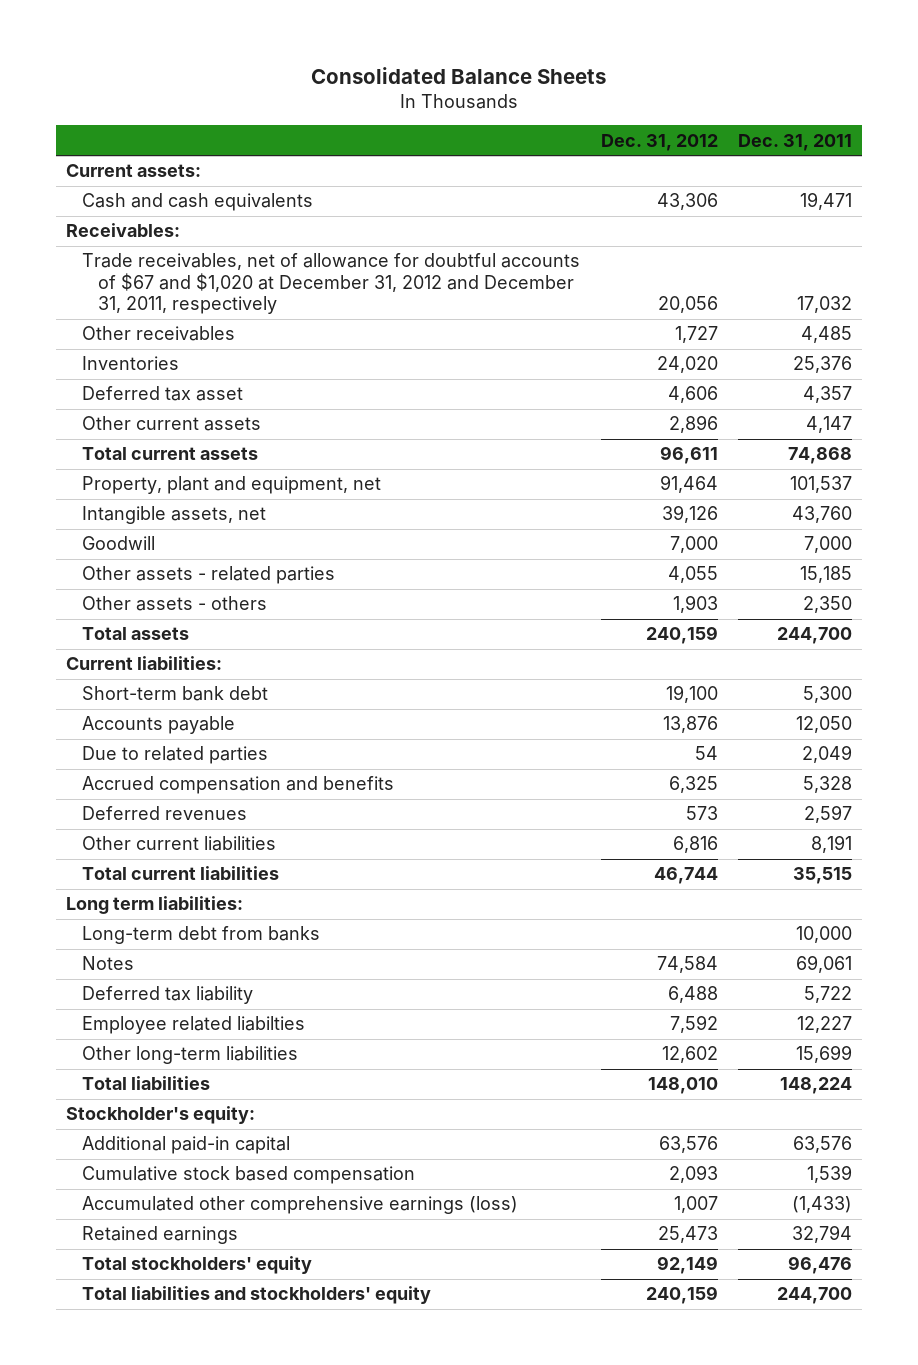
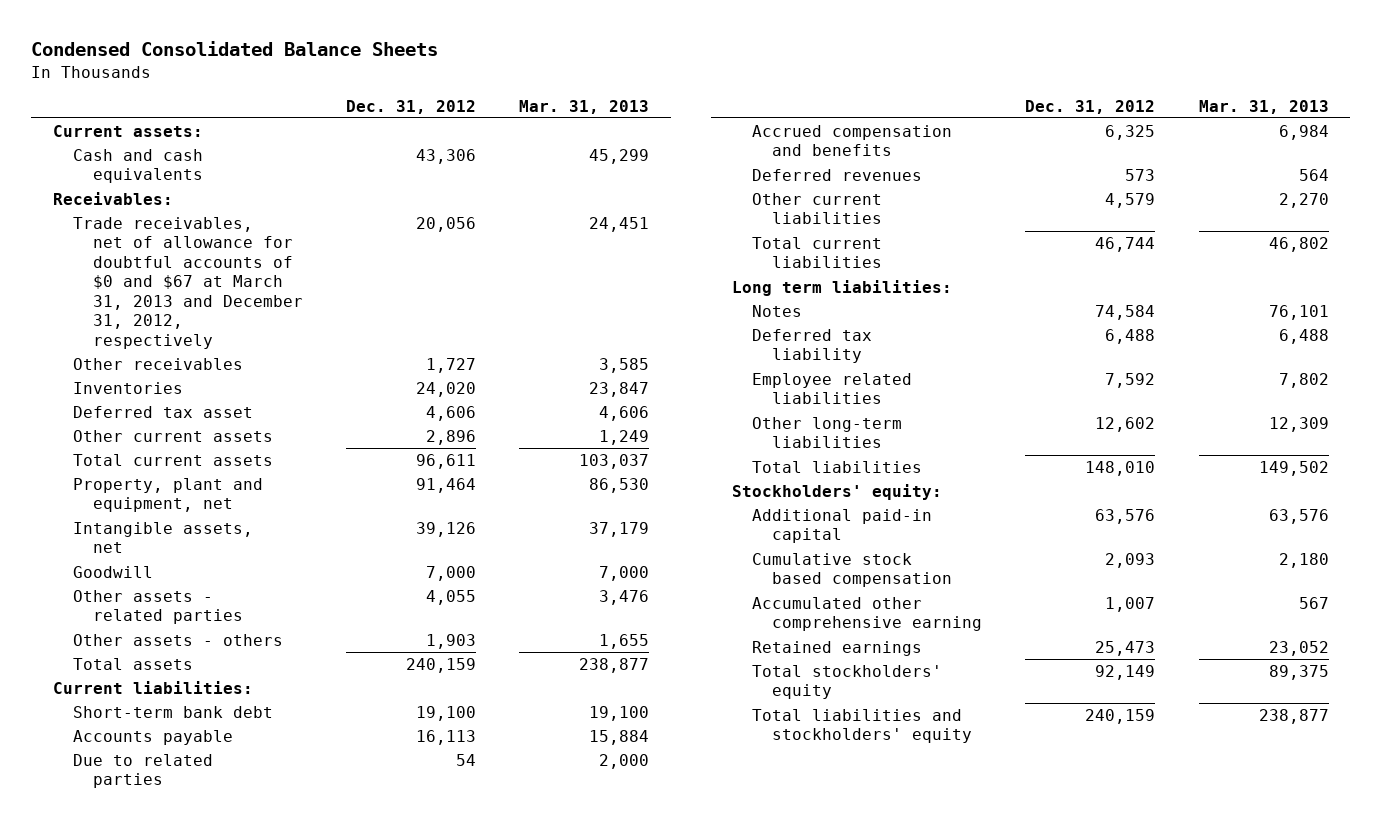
[311,66,607,84] Consolidated Balance Sheets -> [31,41,439,57] Condensed Consolidated Balance Sheets
[738,133,853,151] Dec. 31, 2011 -> none
none -> [519,99,650,114] Mar. 31, 2013
[82,253,581,315] Trade receivables, net of allowance for doubtful accounts of $67 and $1,020 at December 31, 2012 and December 31, 2011, respectively -> [72,216,303,349] Trade receivables, net of allowance for doubtful accounts of $0 and $67 at March 31, 2013 and December 31, 2012, respectively
[662,716,718,734] 13,876 -> [415,729,476,745] 16,113
[672,836,718,854] 6,816 -> [1105,192,1156,208] 4,579
[82,926,321,945] Long-term debt from banks -> none
[82,1016,306,1035] Employee related liabilties -> [752,372,913,405] Employee related liabilities
[66,1106,256,1125] Stockholder's equity: -> [732,483,943,500] Stockholders' equity:
[82,1196,519,1215] Accumulated other comprehensive earnings (loss) -> [752,596,983,632] Accumulated other comprehensive earning

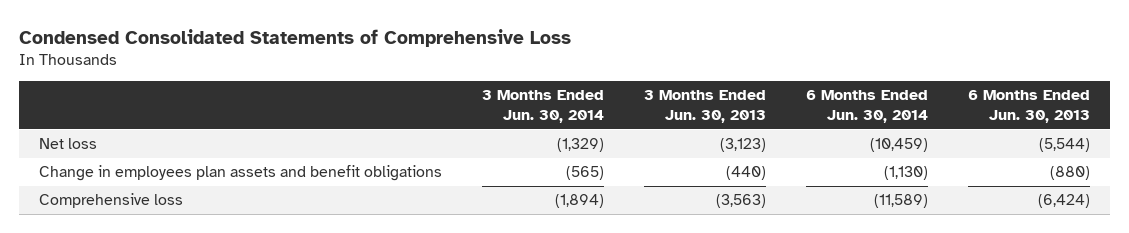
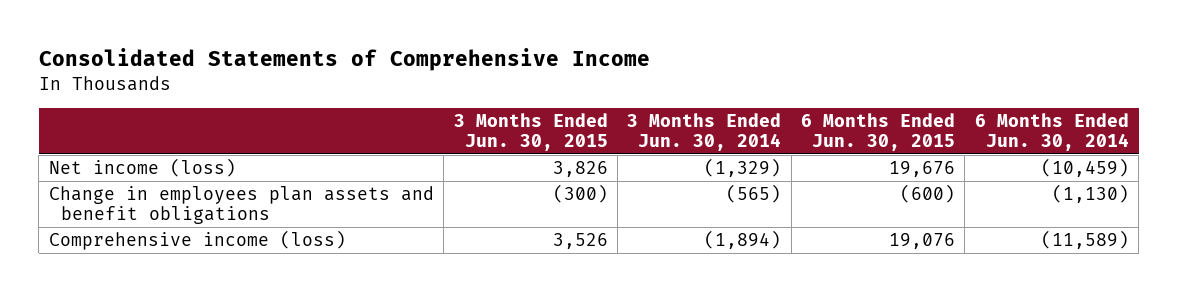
[18,28,571,47] Condensed Consolidated Statements of Comprehensive Loss -> [38,48,650,72] Consolidated Statements of Comprehensive Income
[643,90,766,124] 3 Months Ended Jun. 30, 2013 -> none
[967,90,1090,124] 6 Months Ended Jun. 30, 2013 -> none
none -> [453,112,608,151] 3 Months Ended Jun. 30, 2015
none -> [801,112,956,151] 6 Months Ended Jun. 30, 2015
[38,138,97,150] Net loss -> [48,158,236,178] Net income (loss)
[38,193,183,209] Comprehensive loss -> [48,230,346,251] Comprehensive income (loss)

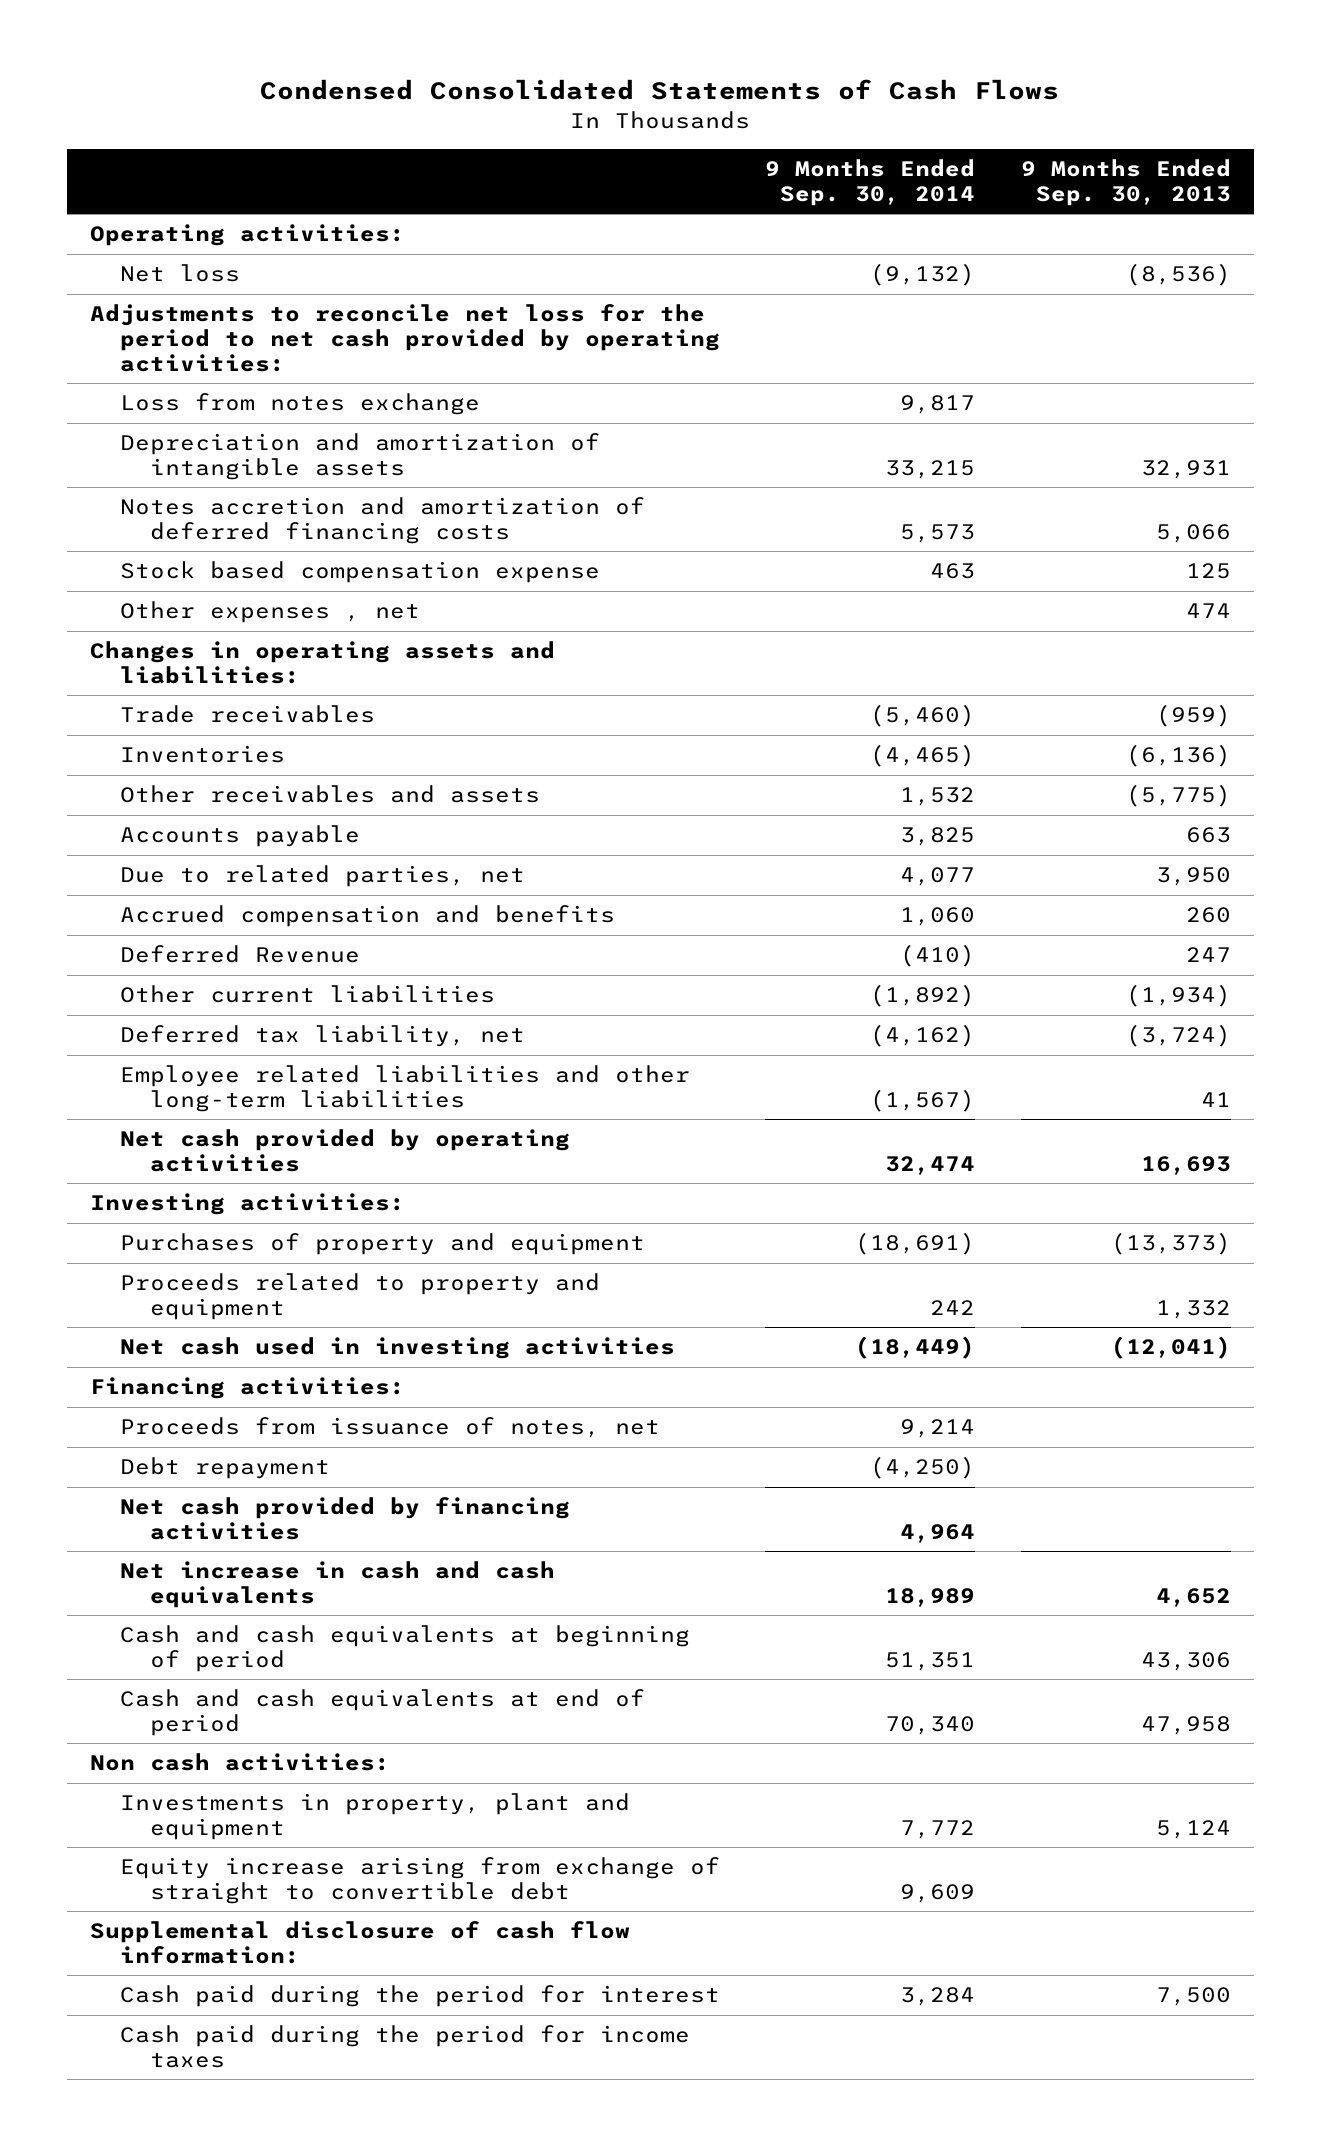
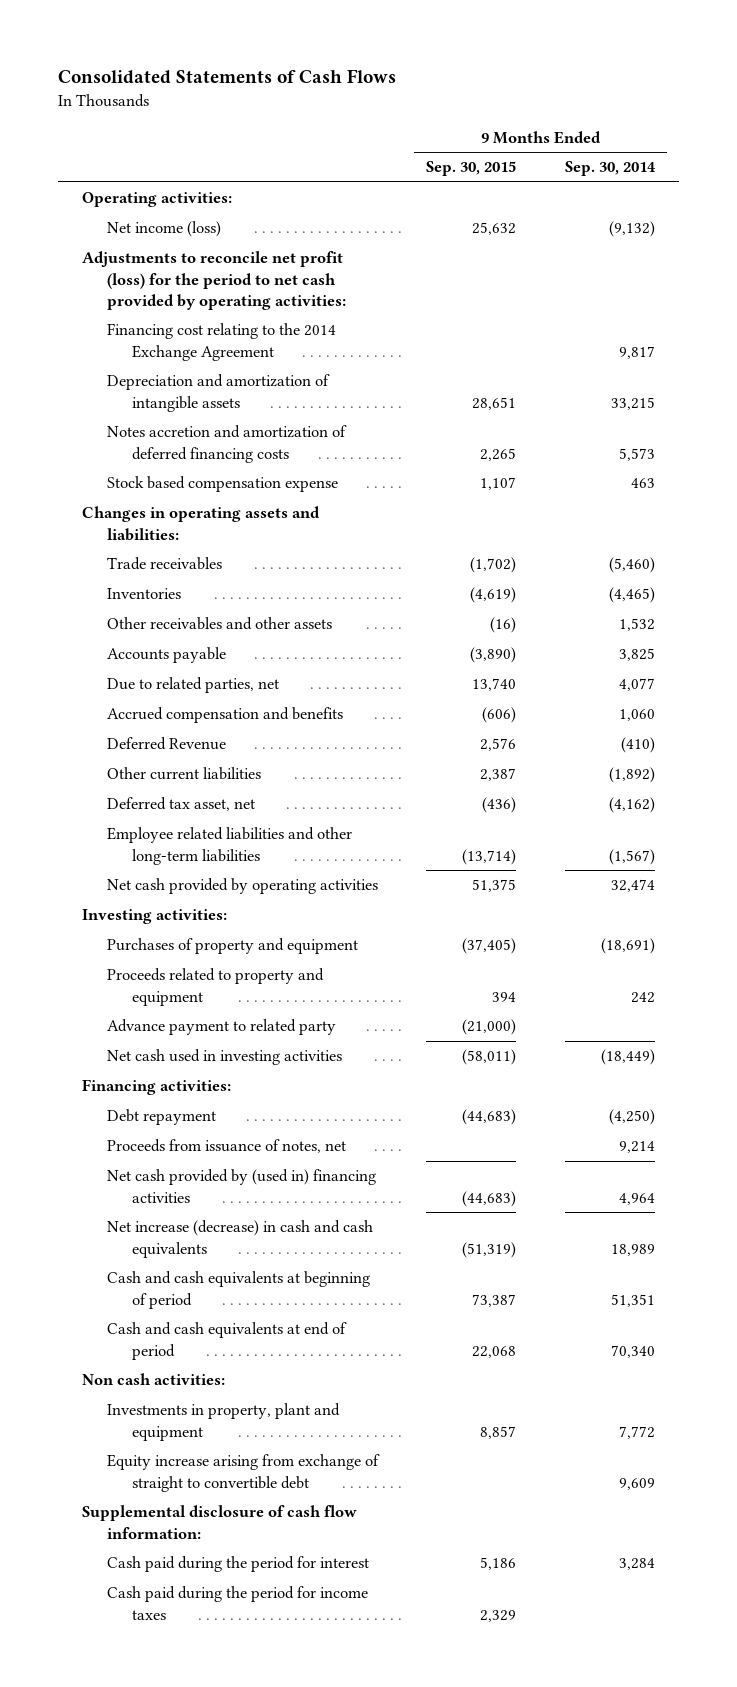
[260,79,1060,101] Condensed Consolidated Statements of Cash Flows -> [57,69,396,85] Consolidated Statements of Cash Flows
[1020,158,1231,206] 9 Months Ended Sep. 30, 2013 -> none
none -> [426,161,517,177] Sep. 30, 2015
[119,264,240,283] Net loss -> [106,221,221,238] Net income (loss)
[89,304,720,372] Adjustments to reconcile net loss for the period to net cash provided by operating activities: -> [81,251,346,310] Adjustments to reconcile net profit (loss) for the period to net cash provided by operating activities:
[119,393,480,416] Loss from notes exchange -> [106,323,336,361] Financing cost relating to the 2014 Exchange Agreement
[119,601,420,624] Other expenses , net -> none
[119,785,540,804] Other receivables and assets -> [106,617,332,631] Other receivables and other assets
[119,1025,525,1048] Deferred tax liability, net -> [106,797,255,812] Deferred tax asset, net
none -> [106,1019,336,1036] Advance payment to related party
[119,1417,660,1439] Proceeds from issuance of notes, net -> [106,1139,346,1154] Proceeds from issuance of notes, net
[119,1497,570,1540] Net cash provided by financing activities -> [106,1169,376,1203] Net cash provided by (used in) financing activities
[119,1561,555,1608] Net increase in cash and cash equivalents -> [106,1220,373,1258] Net increase (decrease) in cash and cash equivalents

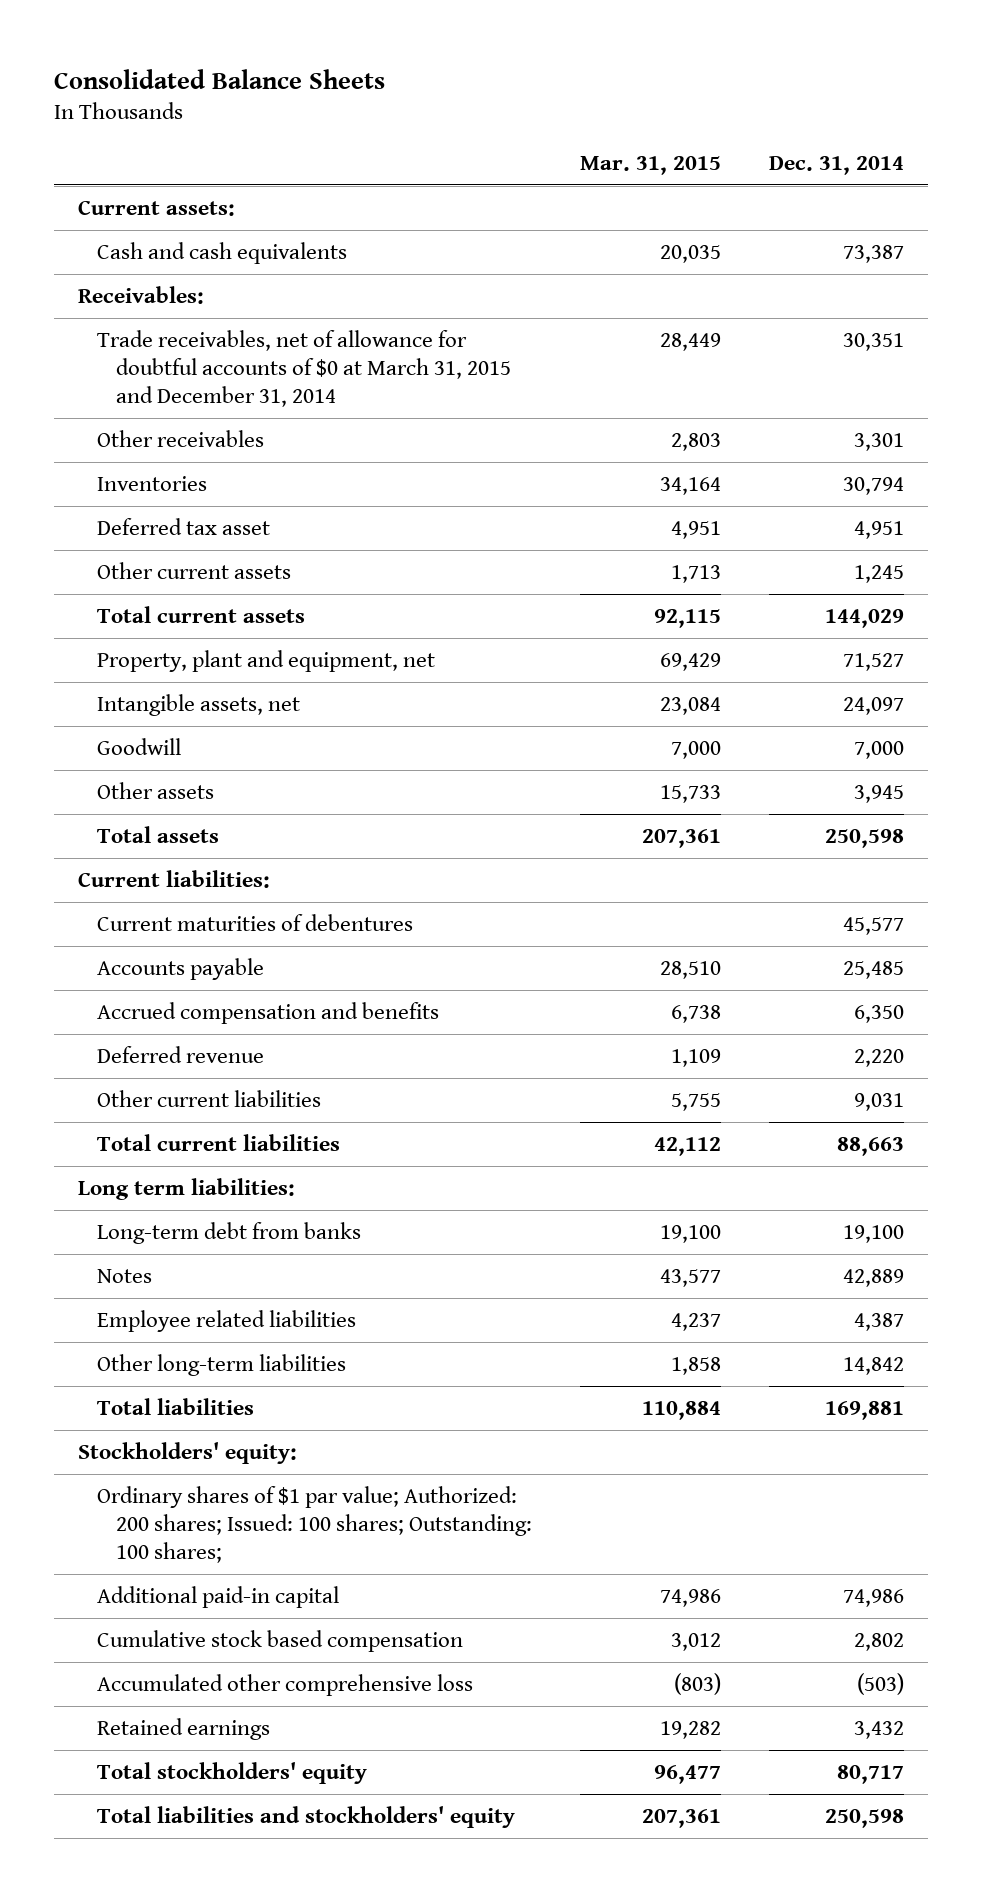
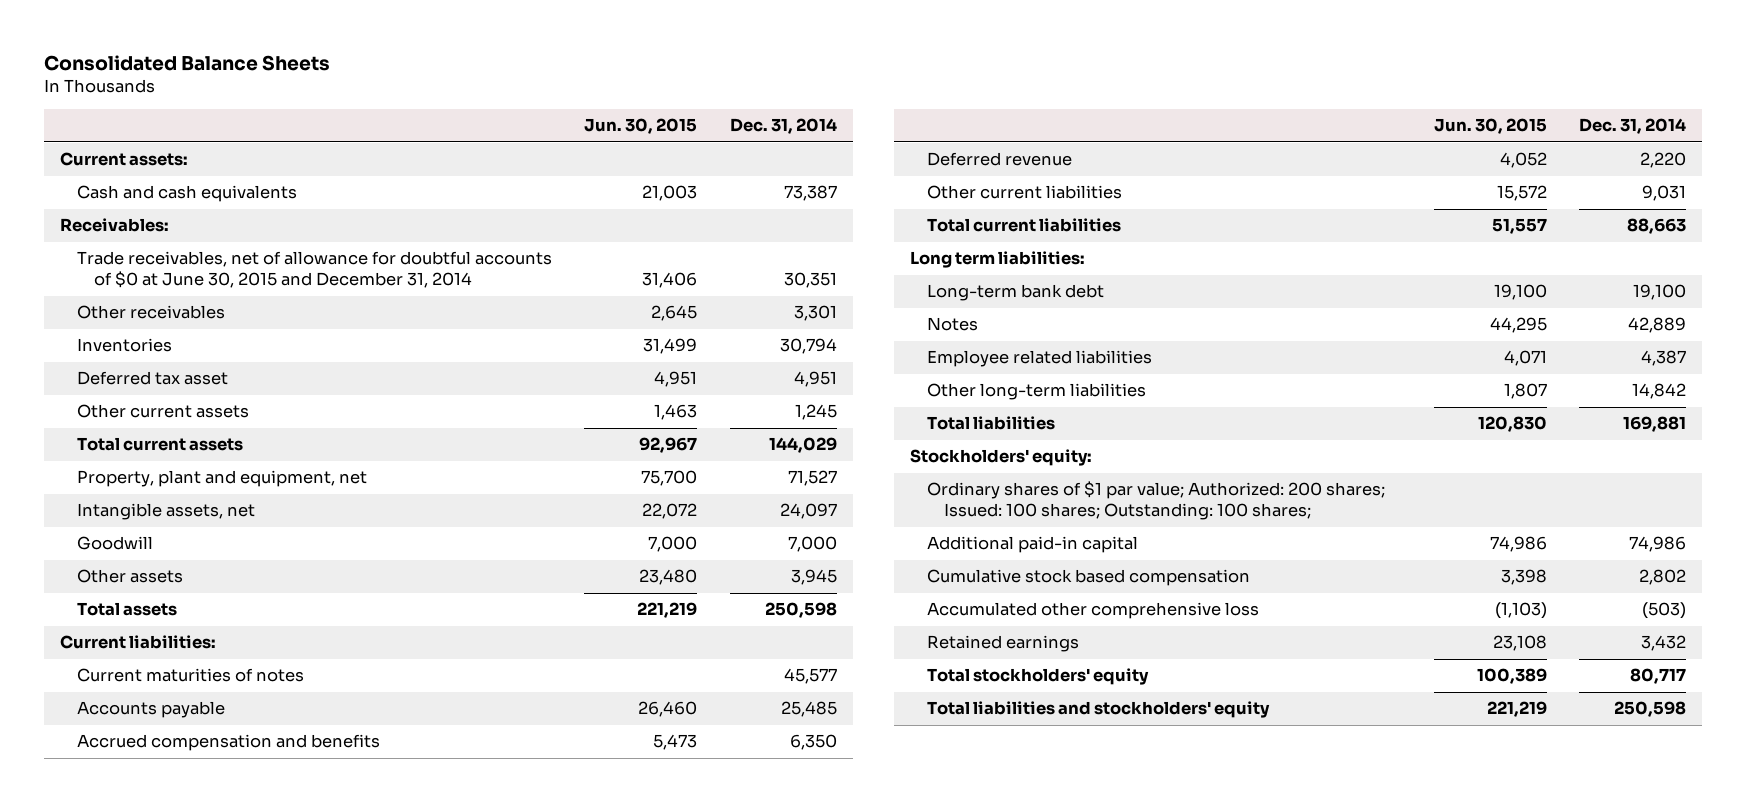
[580,155,722,175] Mar. 31, 2015 -> none
none -> [584,118,698,135] Jun. 30, 2015
[97,329,512,407] Trade receivables, net of allowance for doubtful accounts of $0 at March 31, 2015 and December 31, 2014 -> [77,251,553,289] Trade receivables, net of allowance for doubtful accounts of $0 at June 30, 2015 and December 31, 2014
[97,913,414,931] Current maturities of debentures -> [77,668,305,683] Current maturities of notes
[97,1221,362,1244] Long-term debt from banks -> [927,284,1105,302] Long-term bank debt

